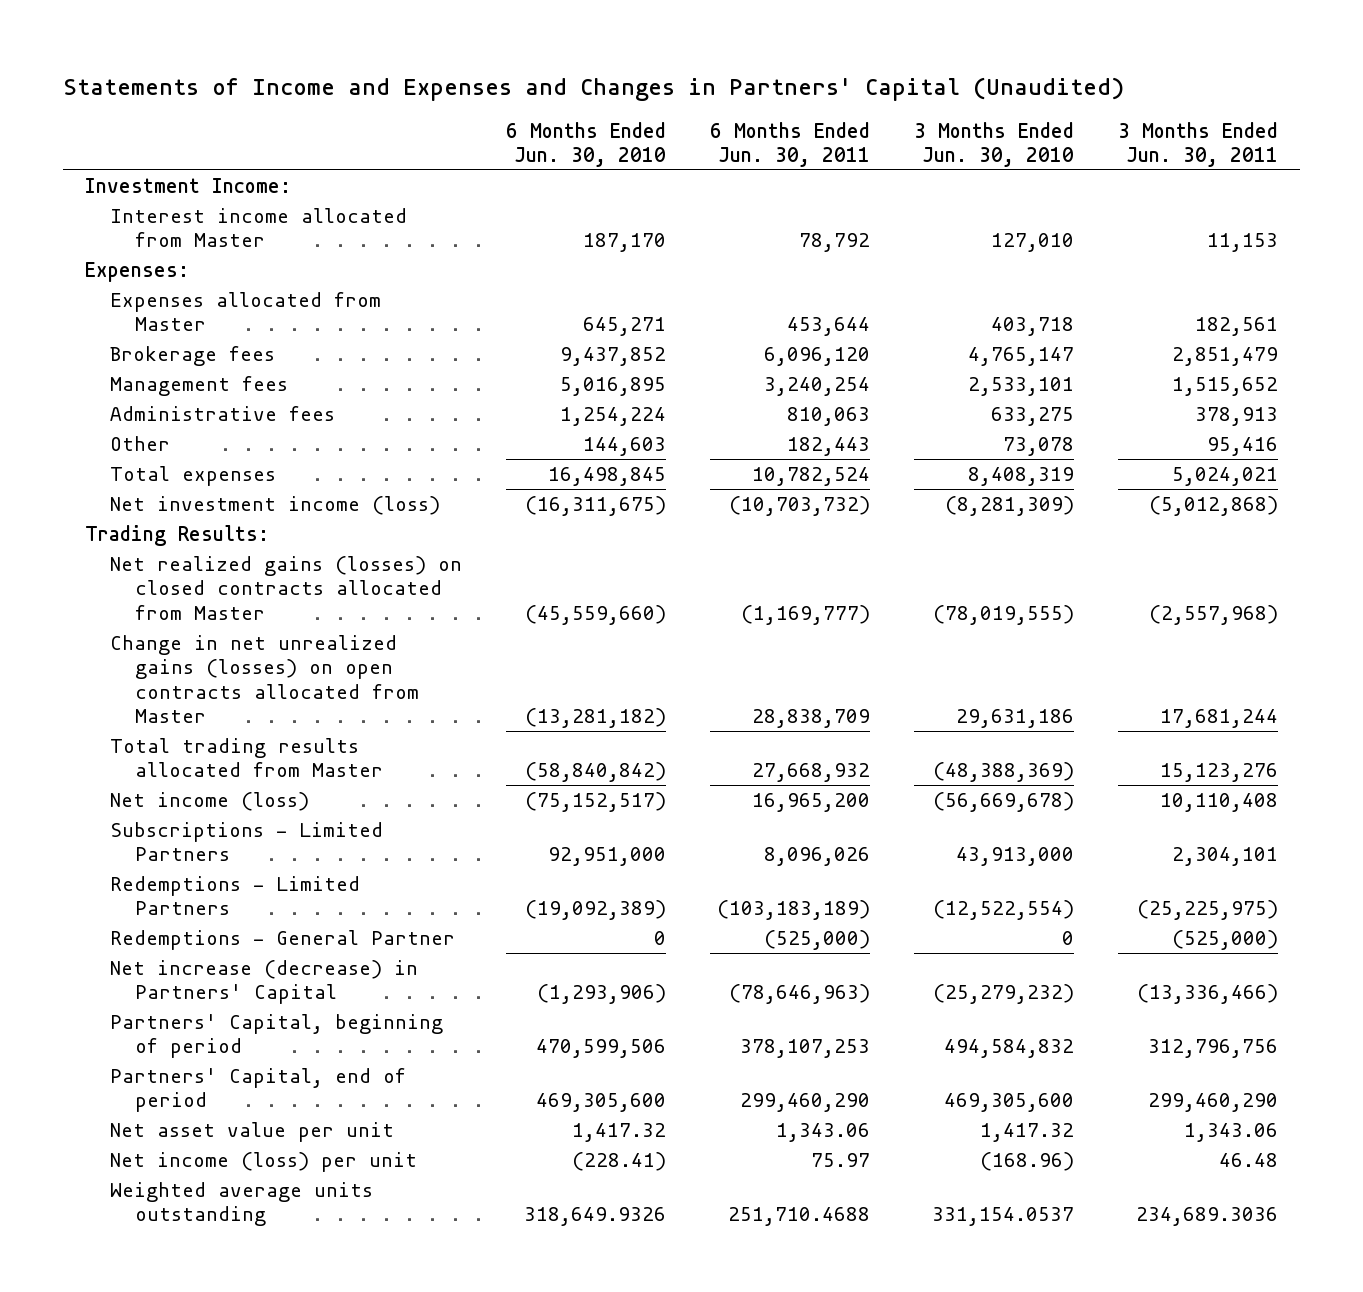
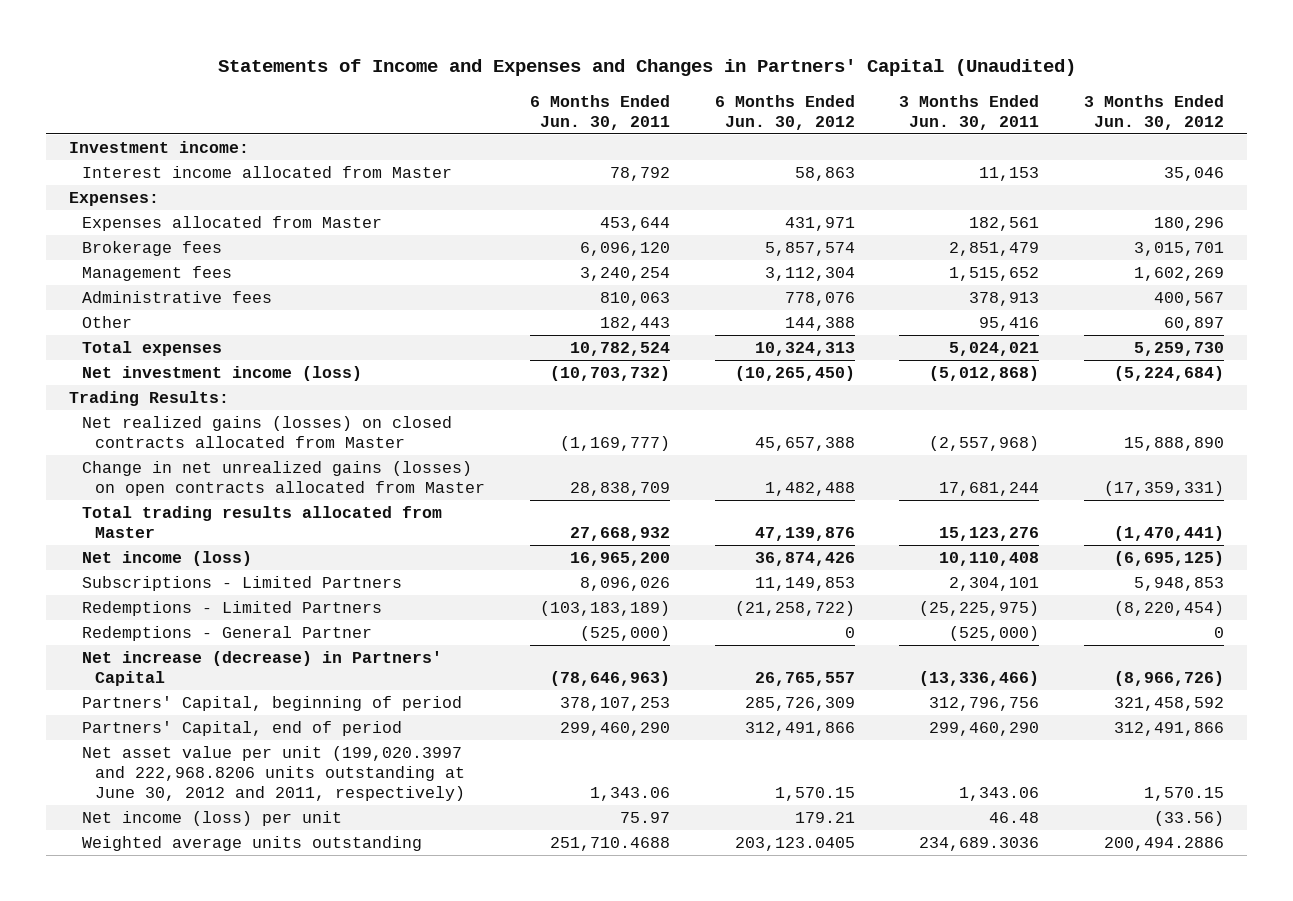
[506,121,667,167] 6 Months Ended Jun. 30, 2010 -> none
[914,121,1075,167] 3 Months Ended Jun. 30, 2010 -> none
none -> [714,94,855,130] 6 Months Ended Jun. 30, 2012
none -> [1084,94,1225,130] 3 Months Ended Jun. 30, 2012
[85,178,292,194] Investment Income: -> [68,140,249,153] Investment income:
[110,1122,395,1143] Net asset value per unit -> [81,745,465,802] Net asset value per unit (199,020.3997 and 222,968.8206 units outstanding at June 30, 2012 and 2011, respectively)

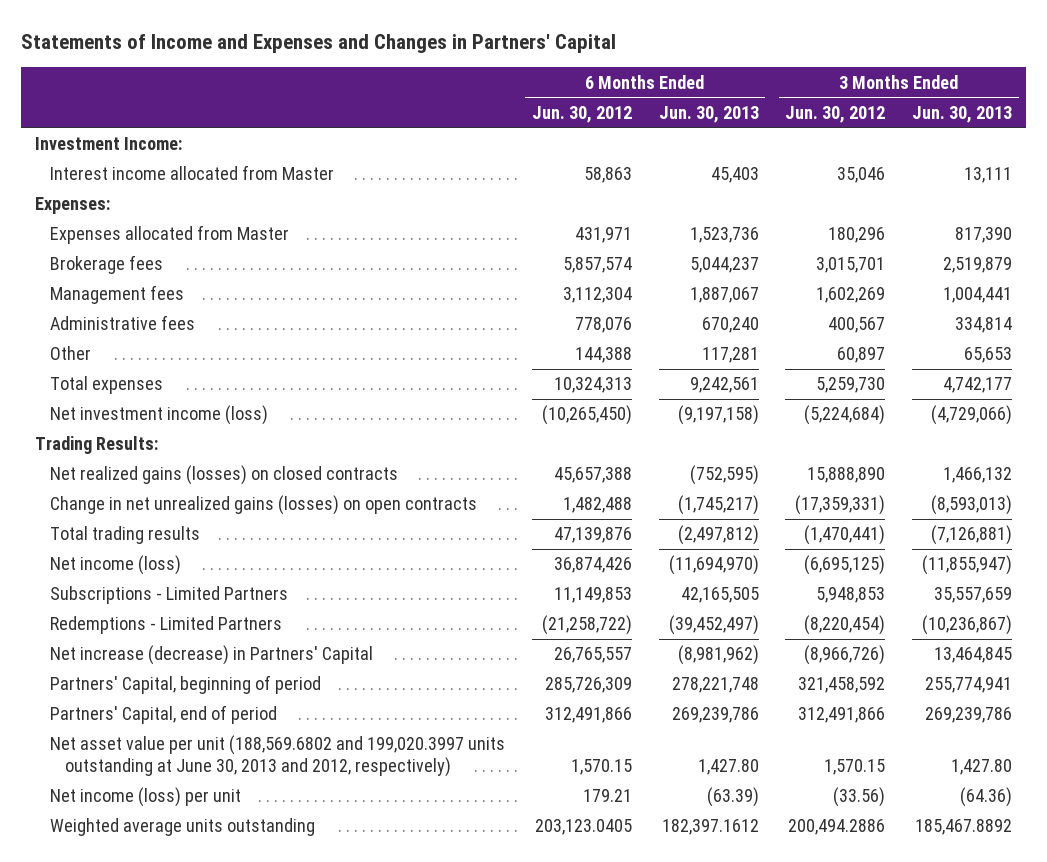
[217,59,1076,77] Statements of Income and Expenses and Changes in Partners' Capital (Unaudited) -> [21,34,617,54] Statements of Income and Expenses and Changes in Partners' Capital
[529,94,670,130] 6 Months Ended Jun. 30, 2011 -> none
[899,94,1040,130] 3 Months Ended Jun. 30, 2011 -> none
none -> [658,105,759,123] Jun. 30, 2013
none -> [912,105,1013,123] Jun. 30, 2013
[68,140,249,153] Investment income: -> [34,137,182,151] Investment Income:
[81,415,452,449] Net realized gains (losses) on closed contracts allocated from Master -> [49,465,398,486] Net realized gains (losses) on closed contracts
[81,460,485,497] Change in net unrealized gains (losses) on open contracts allocated from Master -> [49,495,477,516] Change in net unrealized gains (losses) on open contracts
[81,505,442,539] Total trading results allocated from Master -> [49,526,200,545] Total trading results
[81,625,372,641] Redemptions - General Partner -> none
[81,745,465,802] Net asset value per unit (199,020.3997 and 222,968.8206 units outstanding at June 30, 2012 and 2011, respectively) -> [49,735,505,778] Net asset value per unit (188,569.6802 and 199,020.3997 units outstanding at June 30, 2013 and 2012, respectively)

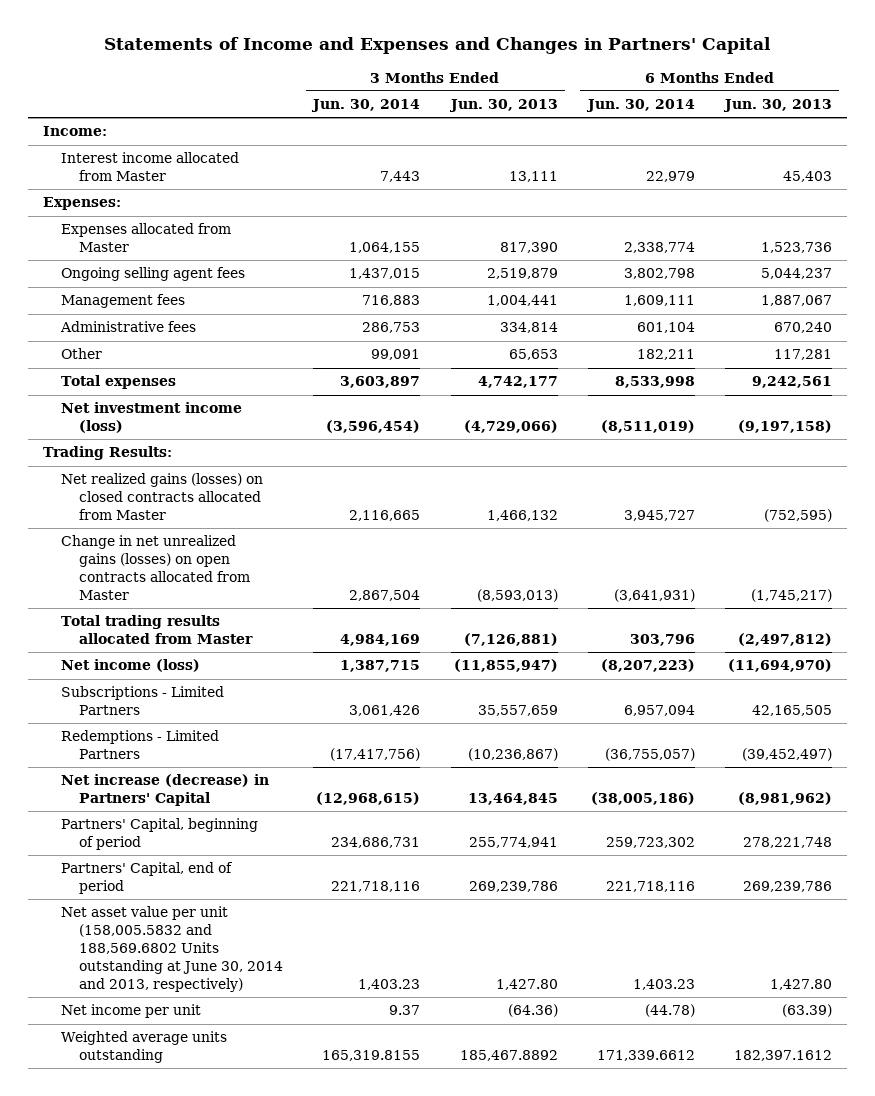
[531,105,632,123] Jun. 30, 2012 -> none
[785,105,886,123] Jun. 30, 2012 -> none
none -> [311,99,421,113] Jun. 30, 2014
none -> [585,99,695,113] Jun. 30, 2014
[34,137,182,151] Investment Income: -> [43,126,108,137] Income:
[49,255,163,275] Brokerage fees -> [61,267,246,282] Ongoing selling agent fees
[49,465,398,486] Net realized gains (losses) on closed contracts -> [61,473,264,521] Net realized gains (losses) on closed contracts allocated from Master
[49,495,477,516] Change in net unrealized gains (losses) on open contracts -> [61,535,251,600] Change in net unrealized gains (losses) on open contracts allocated from Master
[49,526,200,545] Total trading results -> [61,615,254,645] Total trading results allocated from Master
[49,735,505,778] Net asset value per unit (188,569.6802 and 199,020.3997 units outstanding at June 30, 2013 and 2012, respectively) -> [61,906,284,992] Net asset value per unit (158,005.5832 and 188,569.6802 Units outstanding at June 30, 2014 and 2013, respectively)
[49,787,241,808] Net income (loss) per unit -> [61,1004,202,1019] Net income per unit

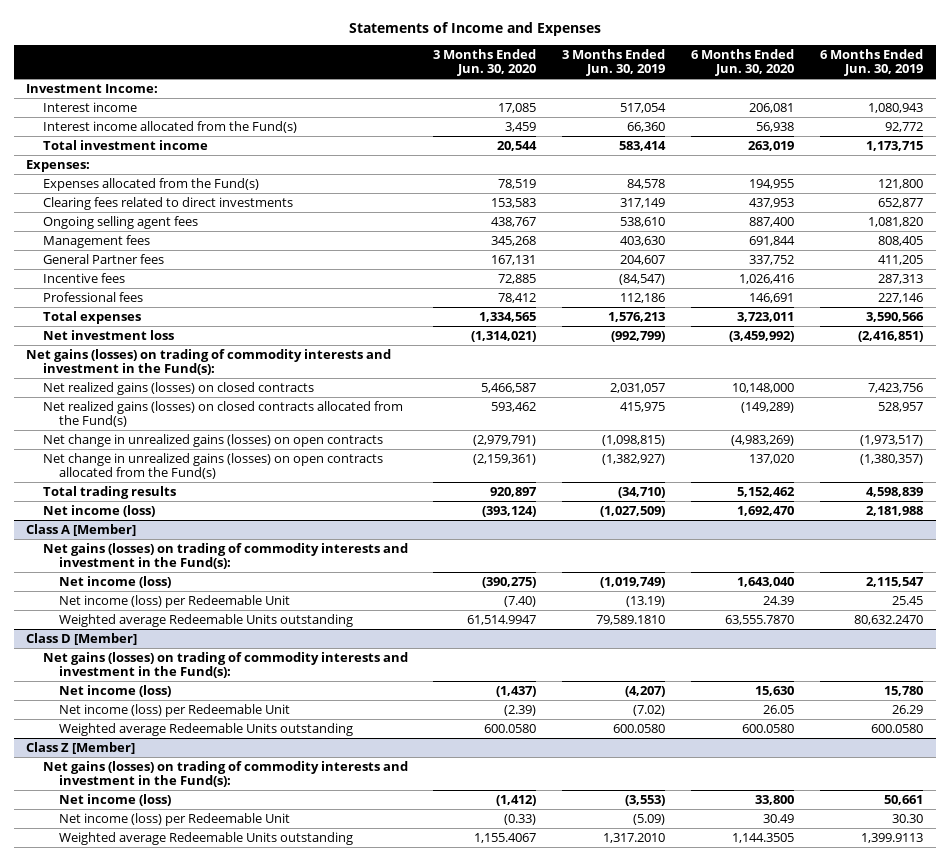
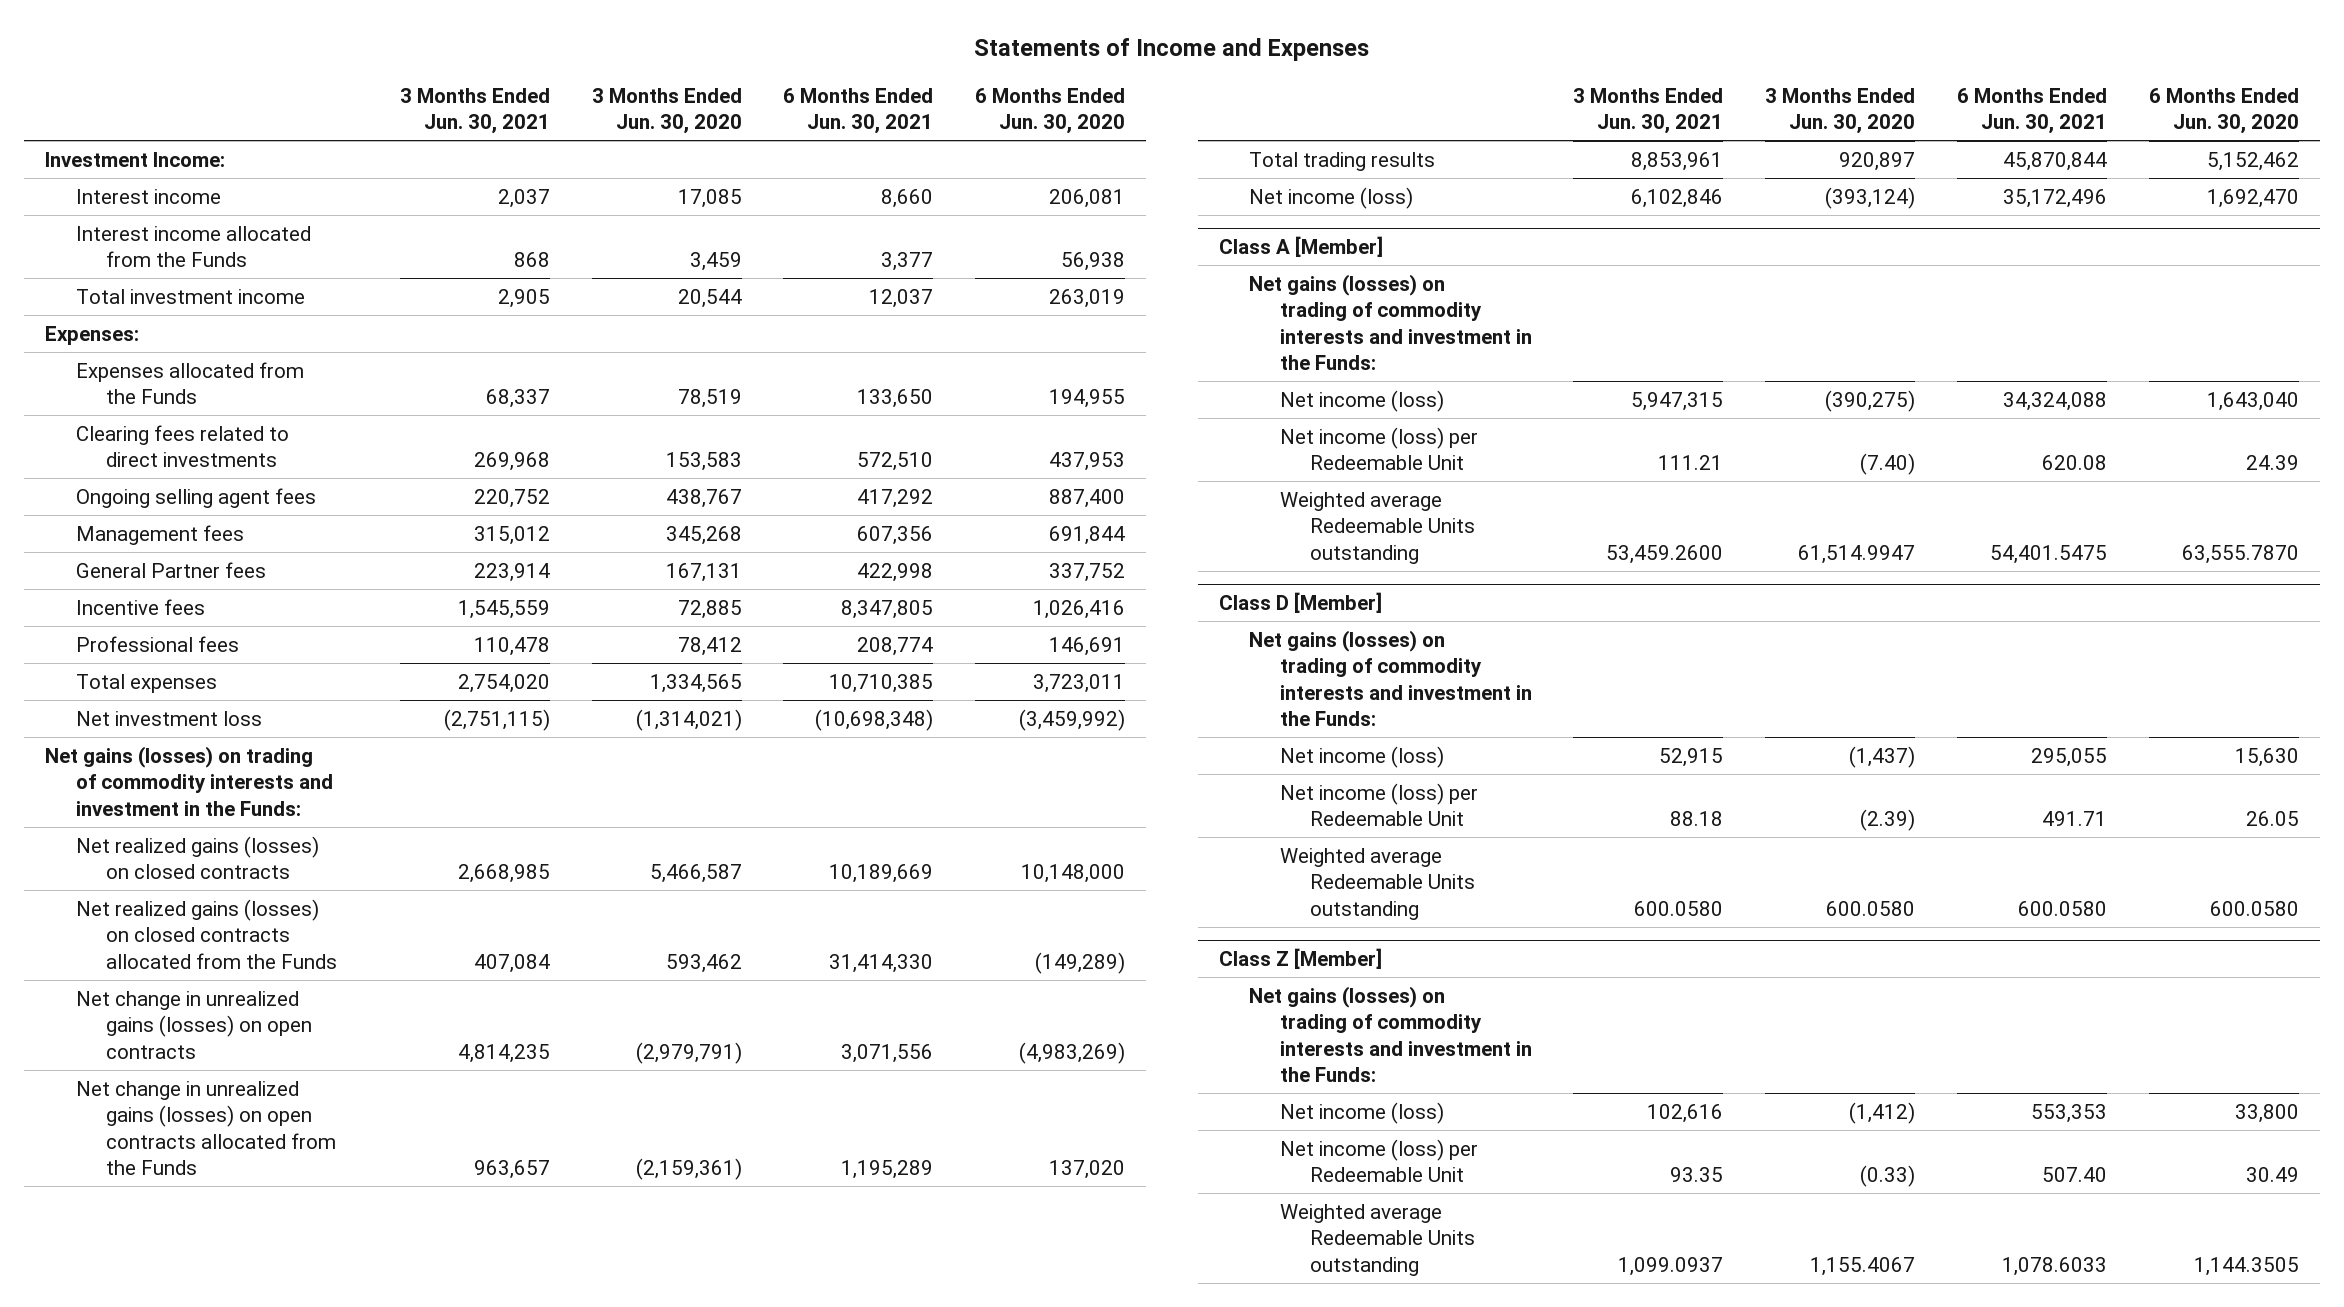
[562,48,666,77] 3 Months Ended Jun. 30, 2019 -> none
[819,48,923,77] 6 Months Ended Jun. 30, 2019 -> none
none -> [399,87,550,134] 3 Months Ended Jun. 30, 2021
none -> [783,87,934,134] 6 Months Ended Jun. 30, 2021
[42,120,297,133] Interest income allocated from the Fund(s) -> [75,225,311,268] Interest income allocated from the Funds
[42,177,259,191] Expenses allocated from the Fund(s) -> [75,361,304,405] Expenses allocated from the Funds
[26,348,392,376] Net gains (losses) on trading of commodity interests and investment in the Fund(s): -> [45,745,333,816] Net gains (losses) on trading of commodity interests and investment in the Funds:
[42,400,403,428] Net realized gains (losses) on closed contracts allocated from the Fund(s) -> [75,898,337,969] Net realized gains (losses) on closed contracts allocated from the Funds
[42,452,383,480] Net change in unrealized gains (losses) on open contracts allocated from the Fund(s) -> [75,1080,336,1176] Net change in unrealized gains (losses) on open contracts allocated from the Funds
[42,542,408,570] Net gains (losses) on trading of commodity interests and investment in the Fund(s): -> [1249,273,1532,371] Net gains (losses) on trading of commodity interests and investment in the Funds:
[42,651,408,679] Net gains (losses) on trading of commodity interests and investment in the Fund(s): -> [1249,629,1532,727] Net gains (losses) on trading of commodity interests and investment in the Funds:
[42,760,408,788] Net gains (losses) on trading of commodity interests and investment in the Fund(s): -> [1249,985,1532,1083] Net gains (losses) on trading of commodity interests and investment in the Funds:

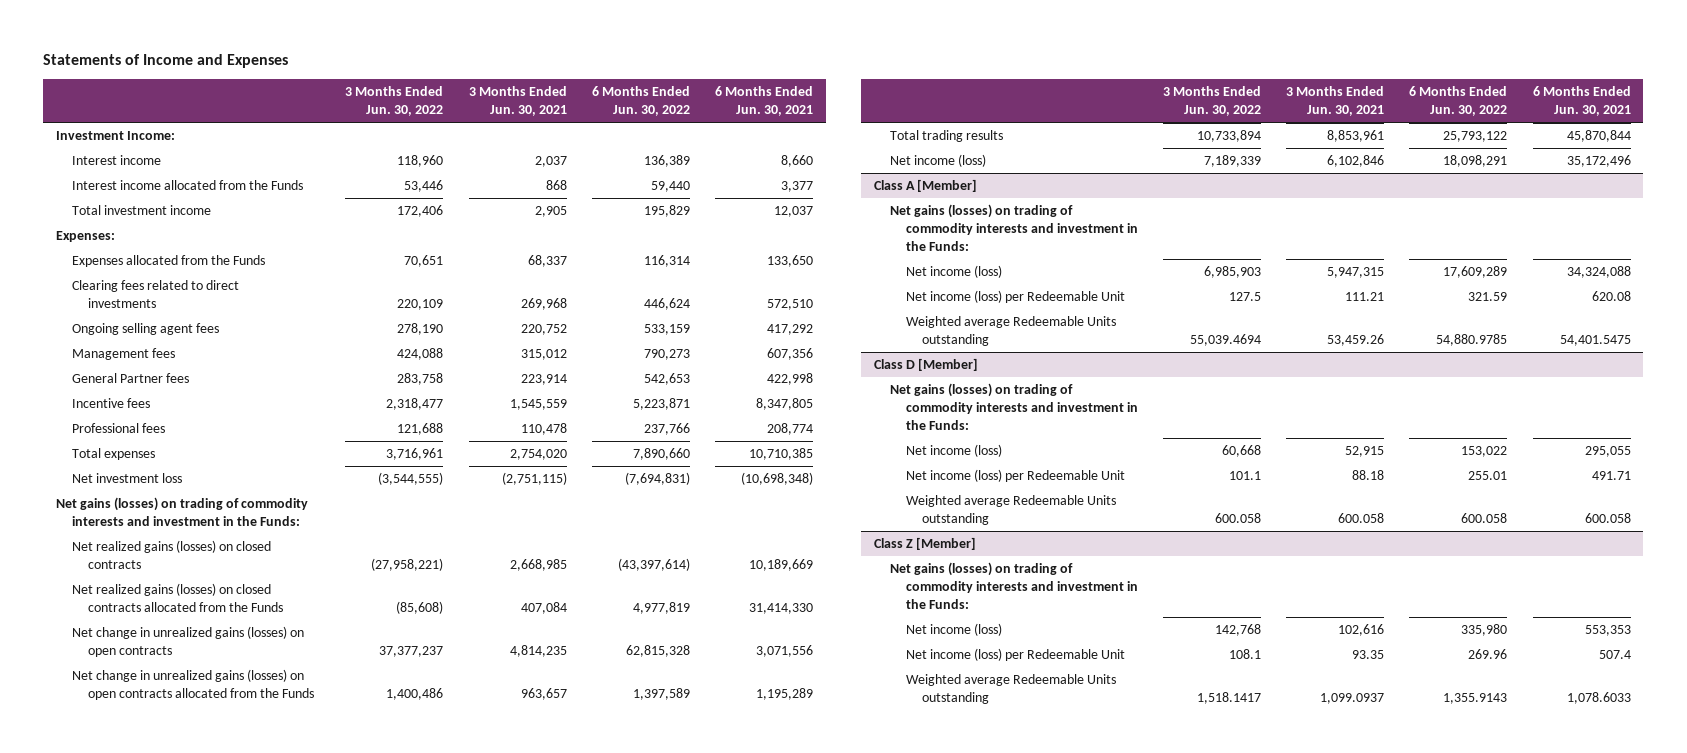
[591,87,742,134] 3 Months Ended Jun. 30, 2020 -> none
[975,87,1126,134] 6 Months Ended Jun. 30, 2020 -> none
none -> [345,86,444,117] 3 Months Ended Jun. 30, 2022
none -> [591,86,690,117] 6 Months Ended Jun. 30, 2022
[1606,544,1724,564] 53,459.2600 -> [1327,334,1385,347] 53,459.26
[1634,900,1724,916] 600.0580 -> [1338,513,1385,524] 600.058
[2018,900,2108,916] 600.0580 -> [1584,513,1631,524] 600.058
[2042,1167,2108,1183] 507.40 -> [1598,650,1631,660] 507.4

